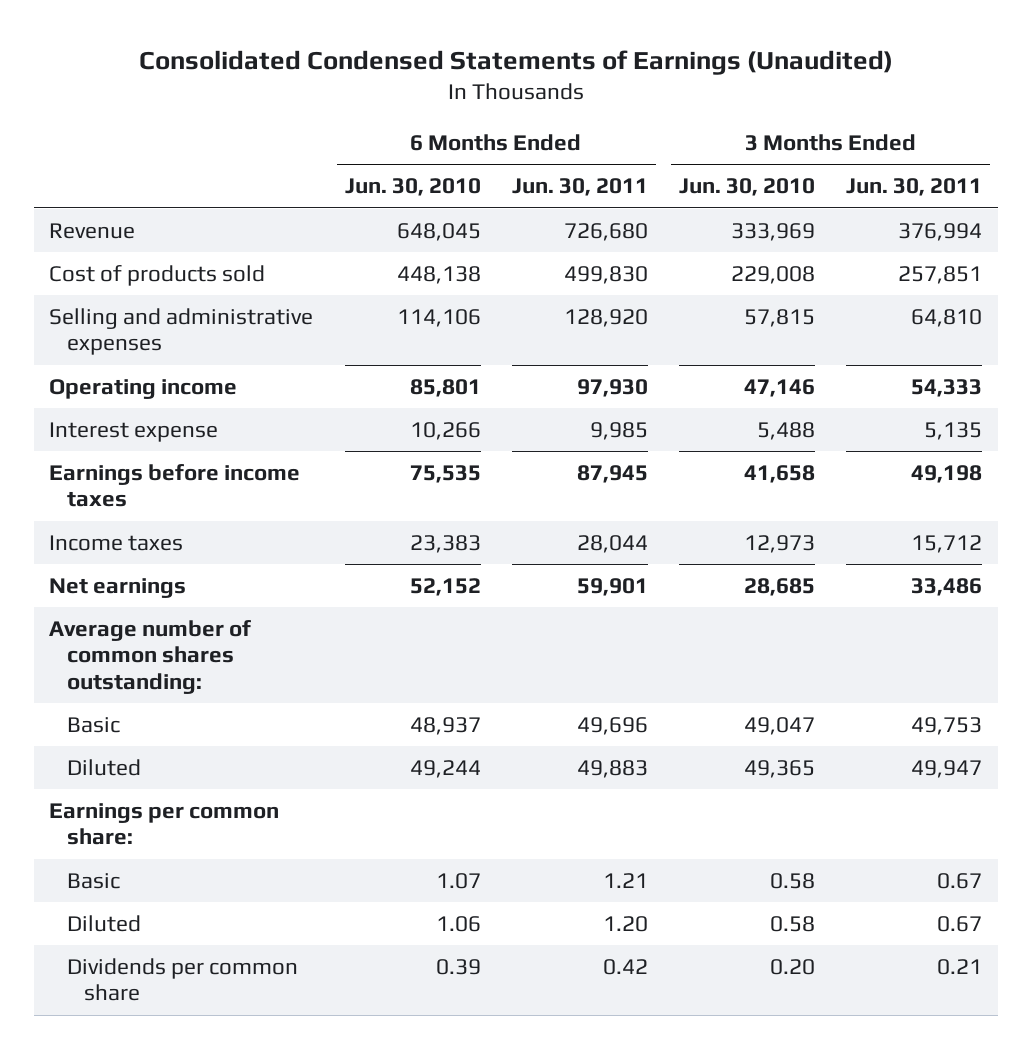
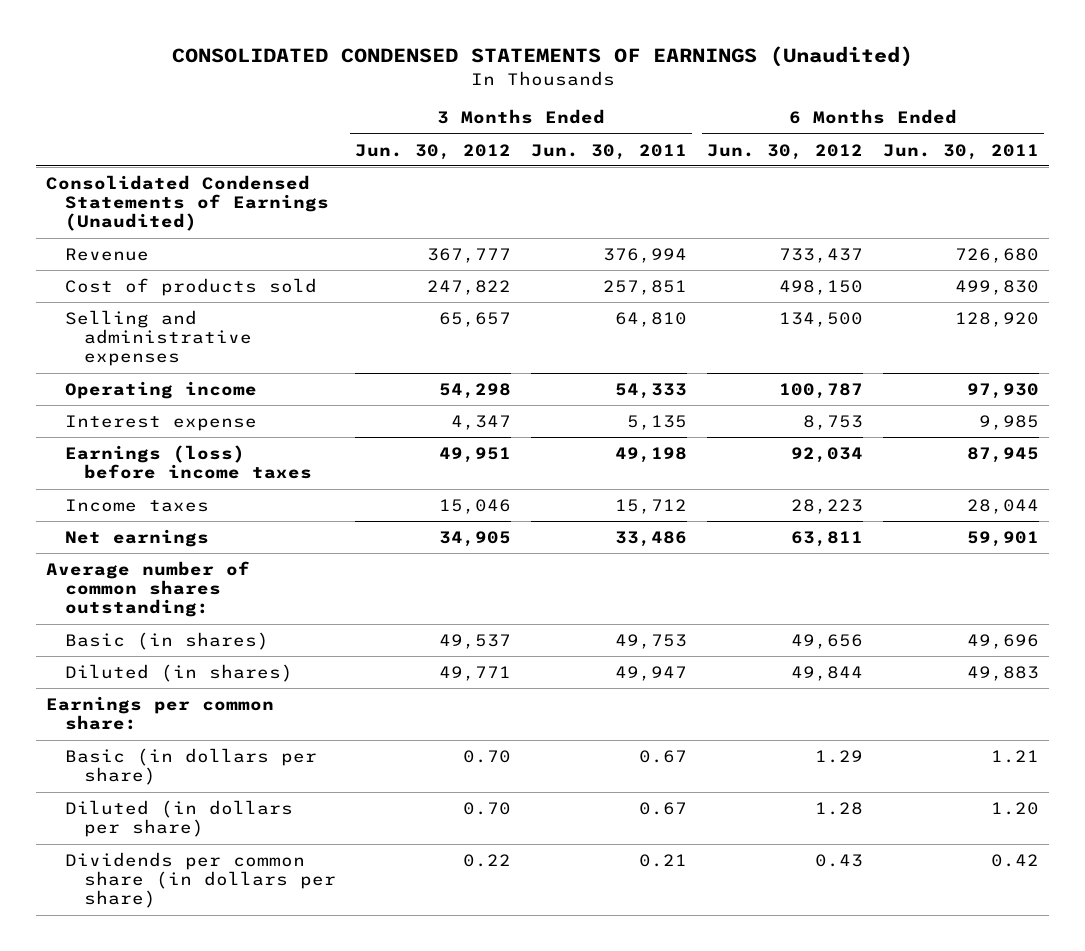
[138,49,893,75] Consolidated Condensed Statements of Earnings (Unaudited) -> [171,46,913,68] CONSOLIDATED CONDENSED STATEMENTS OF EARNINGS (Unaudited)
[344,178,481,197] Jun. 30, 2010 -> none
[679,178,816,197] Jun. 30, 2010 -> none
none -> [355,143,512,160] Jun. 30, 2012
none -> [707,143,864,160] Jun. 30, 2012
none -> [46,174,329,232] Consolidated Condensed Statements of Earnings (Unaudited)
[49,463,301,508] Earnings before income taxes -> [64,444,312,480] Earnings (loss) before income taxes
[66,716,120,733] Basic -> [64,631,269,650] Basic (in shares)
[66,758,141,776] Diluted -> [64,663,293,682] Diluted (in shares)
[66,872,120,889] Basic -> [64,747,317,786] Basic (in dollars per share)
[66,914,141,932] Diluted -> [64,799,293,838] Diluted (in dollars per share)
[66,957,298,1002] Dividends per common share -> [64,851,336,909] Dividends per common share (in dollars per share)

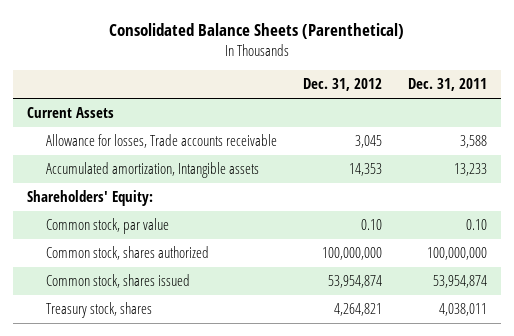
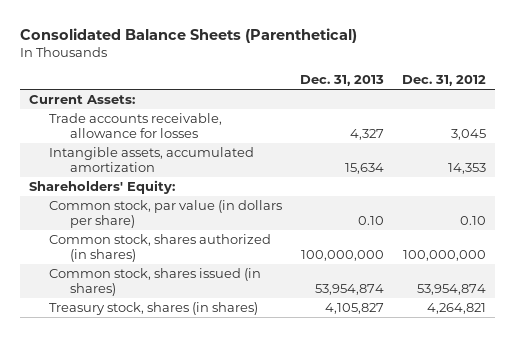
[408,78,488,92] Dec. 31, 2011 -> none
none -> [300,75,385,87] Dec. 31, 2013
[26,107,114,119] Current Assets -> [29,94,136,104] Current Assets:
[45,134,277,149] Allowance for losses, Trade accounts receivable -> [49,112,223,139] Trade accounts receivable, allowance for losses
[45,162,259,179] Accumulated amortization, Intangible assets -> [49,146,255,173] Intangible assets, accumulated amortization
[45,218,169,235] Common stock, par value -> [49,199,283,229] Common stock, par value (in dollars per share)
[45,246,209,261] Common stock, shares authorized -> [49,233,272,263] Common stock, shares authorized (in shares)
[45,274,190,289] Common stock, shares issued -> [49,267,262,297] Common stock, shares issued (in shares)
[45,302,152,319] Treasury stock, shares -> [49,301,259,315] Treasury stock, shares (in shares)

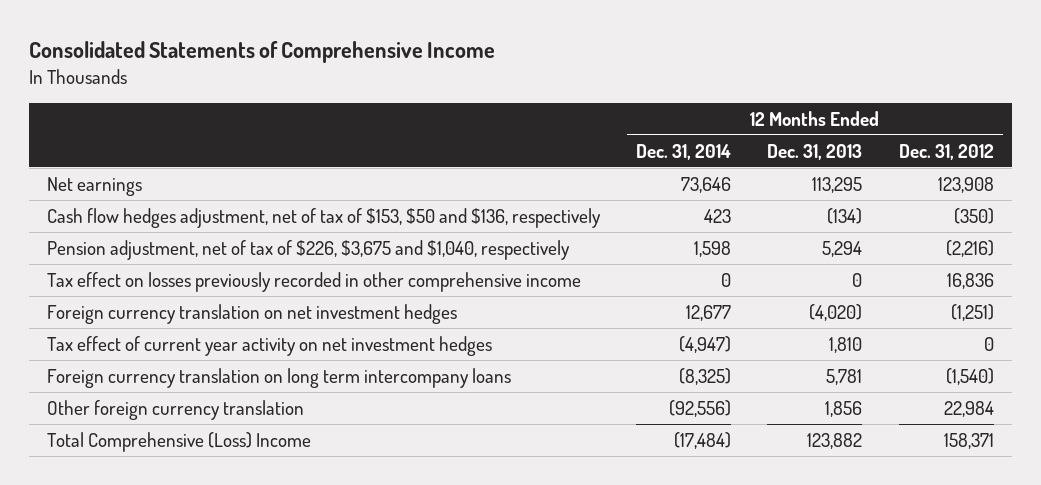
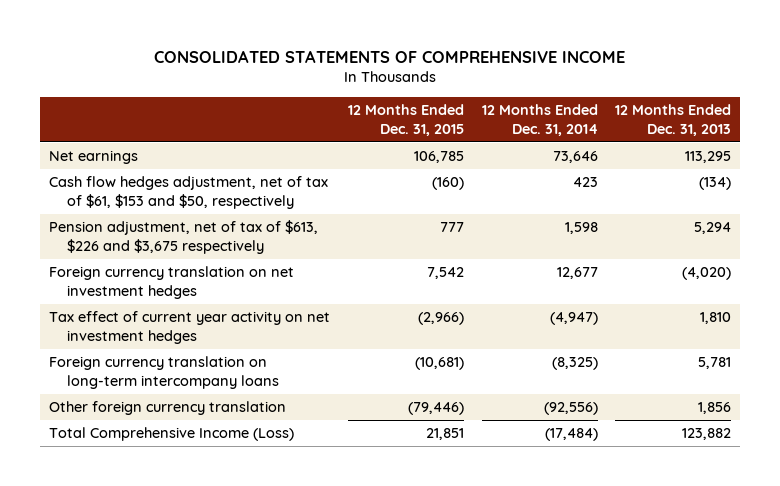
[28,41,495,64] Consolidated Statements of Comprehensive Income -> [154,49,626,63] CONSOLIDATED STATEMENTS OF COMPREHENSIVE INCOME
[898,143,994,160] Dec. 31, 2012 -> none
none -> [347,104,464,136] 12 Months Ended Dec. 31, 2015
[46,271,581,292] Tax effect on losses previously recorded in other comprehensive income -> none
[46,207,601,228] Cash flow hedges adjustment, net of tax of $153, $50 and $136, respectively -> [49,176,329,209] Cash flow hedges adjustment, net of tax of $61, $153 and $50, respectively
[46,239,570,260] Pension adjustment, net of tax of $226, $3,675 and $1,040, respectively -> [49,220,319,254] Pension adjustment, net of tax of $613, $226 and $3,675 respectively
[46,367,511,388] Foreign currency translation on long term intercompany loans -> [49,356,280,389] Foreign currency translation on long-term intercompany loans
[46,431,311,452] Total Comprehensive (Loss) Income -> [49,427,295,442] Total Comprehensive Income (Loss)

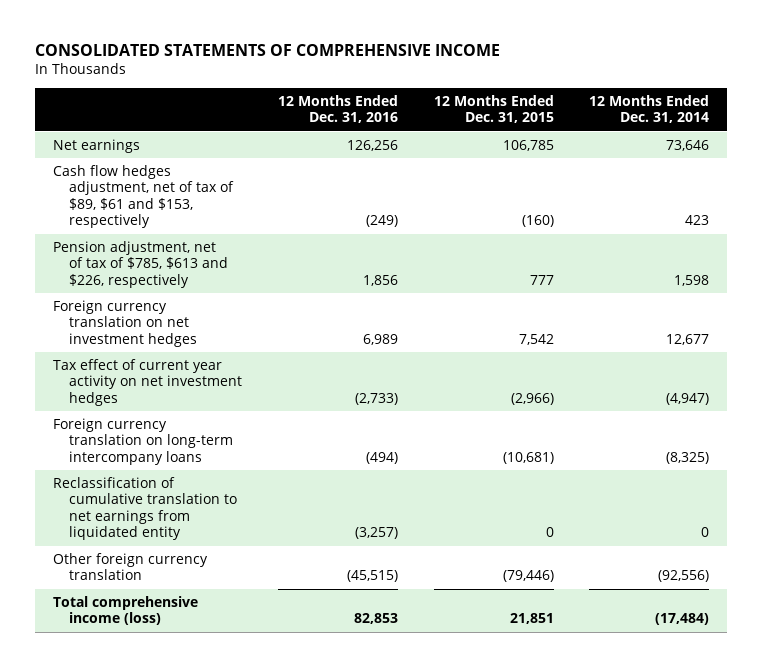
[615,104,732,136] 12 Months Ended Dec. 31, 2013 -> none
none -> [277,94,398,124] 12 Months Ended Dec. 31, 2016
[49,176,329,209] Cash flow hedges adjustment, net of tax of $61, $153 and $50, respectively -> [52,164,235,229] Cash flow hedges adjustment, net of tax of $89, $61 and $153, respectively
[49,220,319,254] Pension adjustment, net of tax of $613, $226 and $3,675 respectively -> [52,240,229,288] Pension adjustment, net of tax of $785, $613 and $226, respectively
none -> [52,476,238,541] Reclassification of cumulative translation to net earnings from liquidated entity
[49,427,295,442] Total Comprehensive Income (Loss) -> [52,595,198,626] Total comprehensive income (loss)

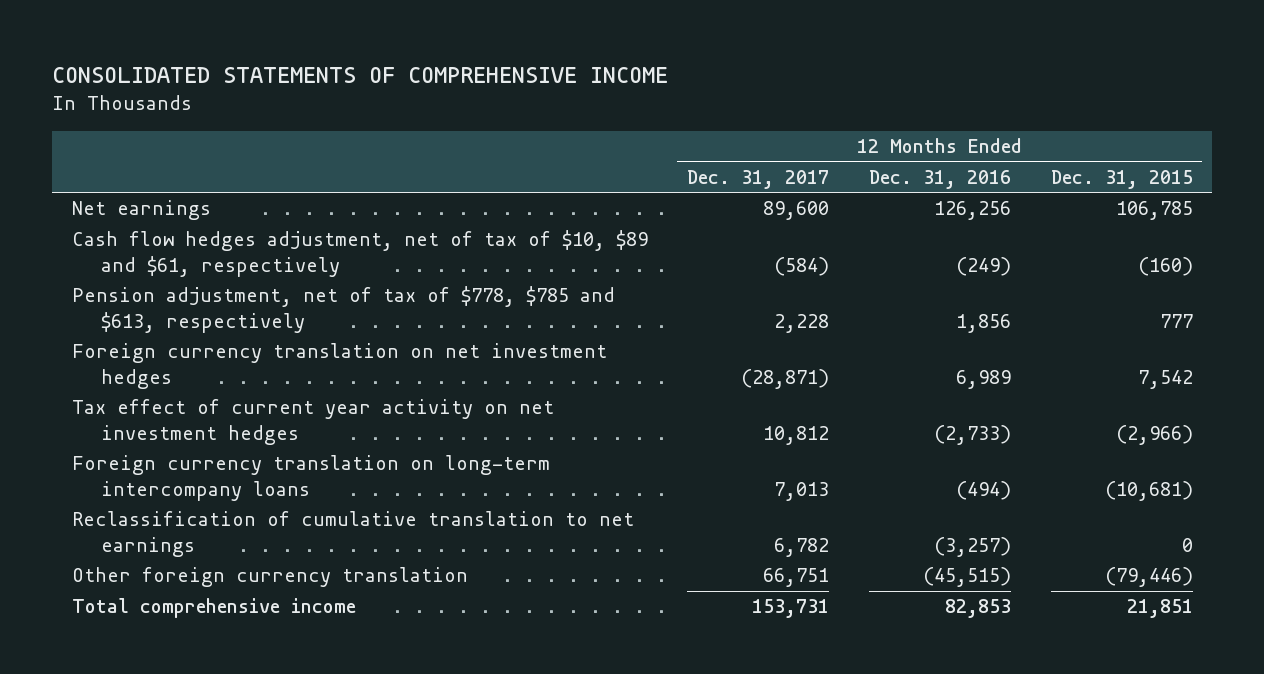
[589,94,710,124] 12 Months Ended Dec. 31, 2014 -> none
none -> [687,169,830,189] Dec. 31, 2017
[52,164,235,229] Cash flow hedges adjustment, net of tax of $89, $61 and $153, respectively -> [71,230,648,277] Cash flow hedges adjustment, net of tax of $10, $89 and $61, respectively
[52,240,229,288] Pension adjustment, net of tax of $785, $613 and $226, respectively -> [71,286,615,333] Pension adjustment, net of tax of $778, $785 and $613, respectively
[52,476,238,541] Reclassification of cumulative translation to net earnings from liquidated entity -> [71,511,634,557] Reclassification of cumulative translation to net earnings
[52,595,198,626] Total comprehensive income (loss) -> [71,598,356,619] Total comprehensive income

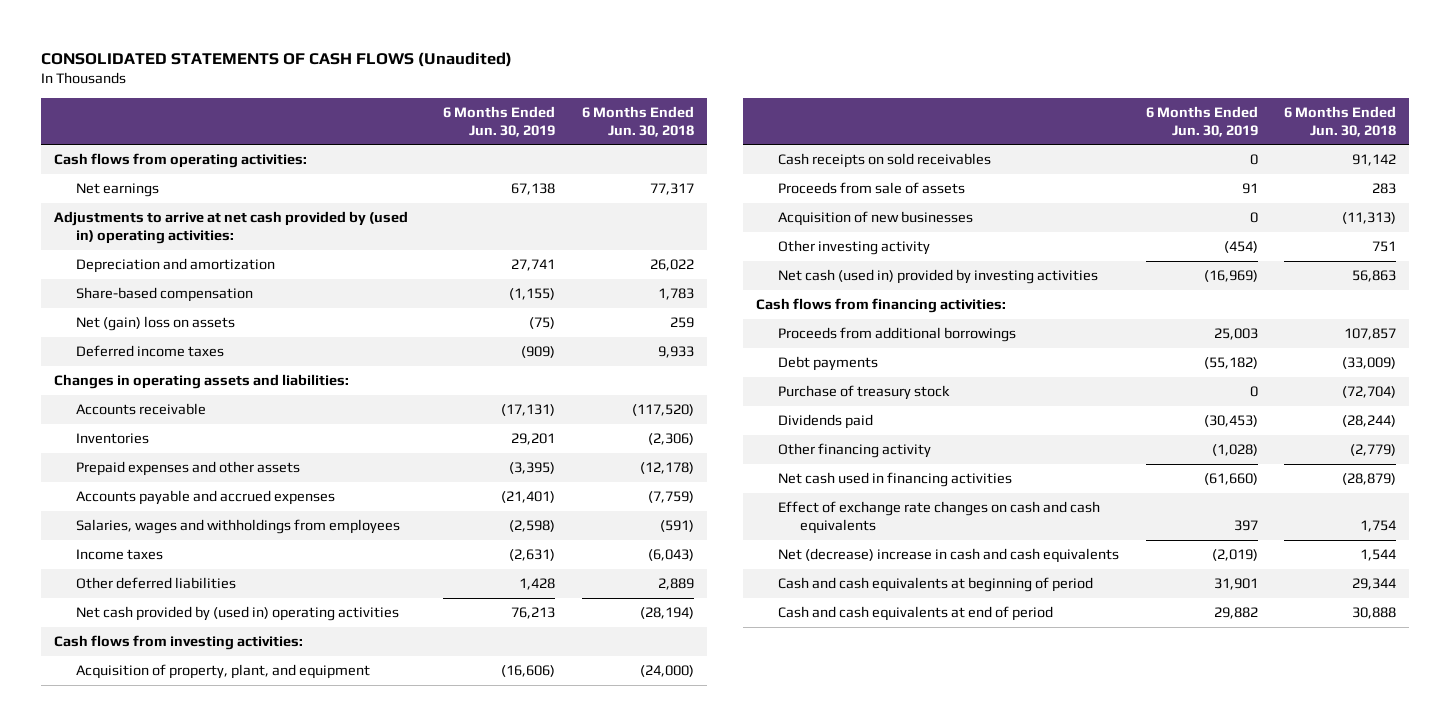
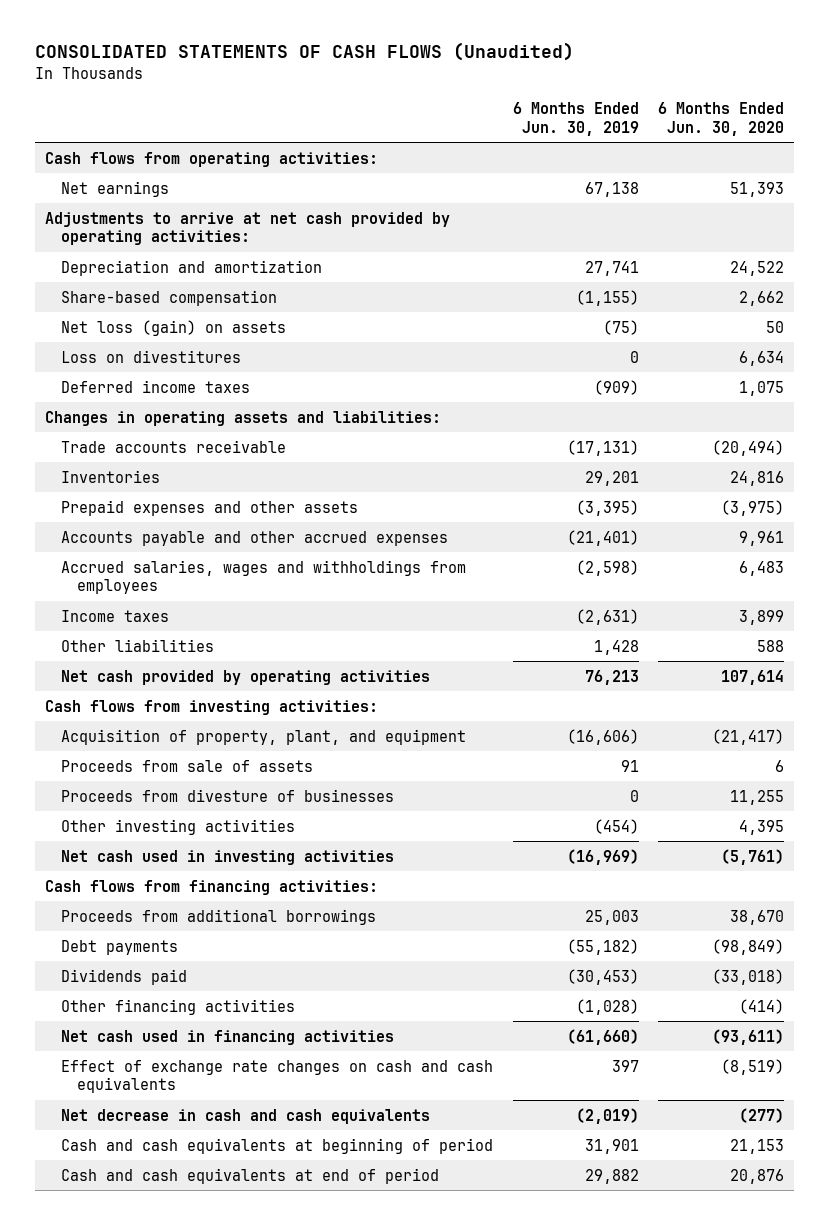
[581,105,694,137] 6 Months Ended Jun. 30, 2018 -> none
none -> [658,102,785,136] 6 Months Ended Jun. 30, 2020
[54,210,409,245] Adjustments to arrive at net cash provided by (used in) operating activities: -> [44,211,450,246] Adjustments to arrive at net cash provided by operating activities:
[76,315,236,331] Net (gain) loss on assets -> [60,319,286,336] Net loss (gain) on assets
none -> [60,349,241,363] Loss on divestitures
[76,402,207,415] Accounts receivable -> [60,439,286,453] Trade accounts receivable
[76,489,336,505] Accounts payable and accrued expenses -> [60,530,448,546] Accounts payable and other accrued expenses
[76,518,401,534] Salaries, wages and withholdings from employees -> [60,559,466,595] Accrued salaries, wages and withholdings from employees
[76,576,237,589] Other deferred liabilities -> [60,638,214,652] Other liabilities
[76,605,400,621] Net cash provided by (used in) operating activities -> [60,669,430,685] Net cash provided by operating activities
[778,152,992,168] Cash receipts on sold receivables -> none
[778,210,974,226] Acquisition of new businesses -> none
none -> [60,788,394,802] Proceeds from divesture of businesses
[778,239,931,255] Other investing activity -> [60,818,295,835] Other investing activities
[778,268,1099,284] Net cash (used in) provided by investing activities -> [60,849,394,865] Net cash used in investing activities
[778,384,951,400] Purchase of treasury stock -> none
[778,442,932,458] Other financing activity -> [60,998,295,1015] Other financing activities
[778,547,1120,563] Net (decrease) increase in cash and cash equivalents -> [60,1108,430,1124] Net decrease in cash and cash equivalents

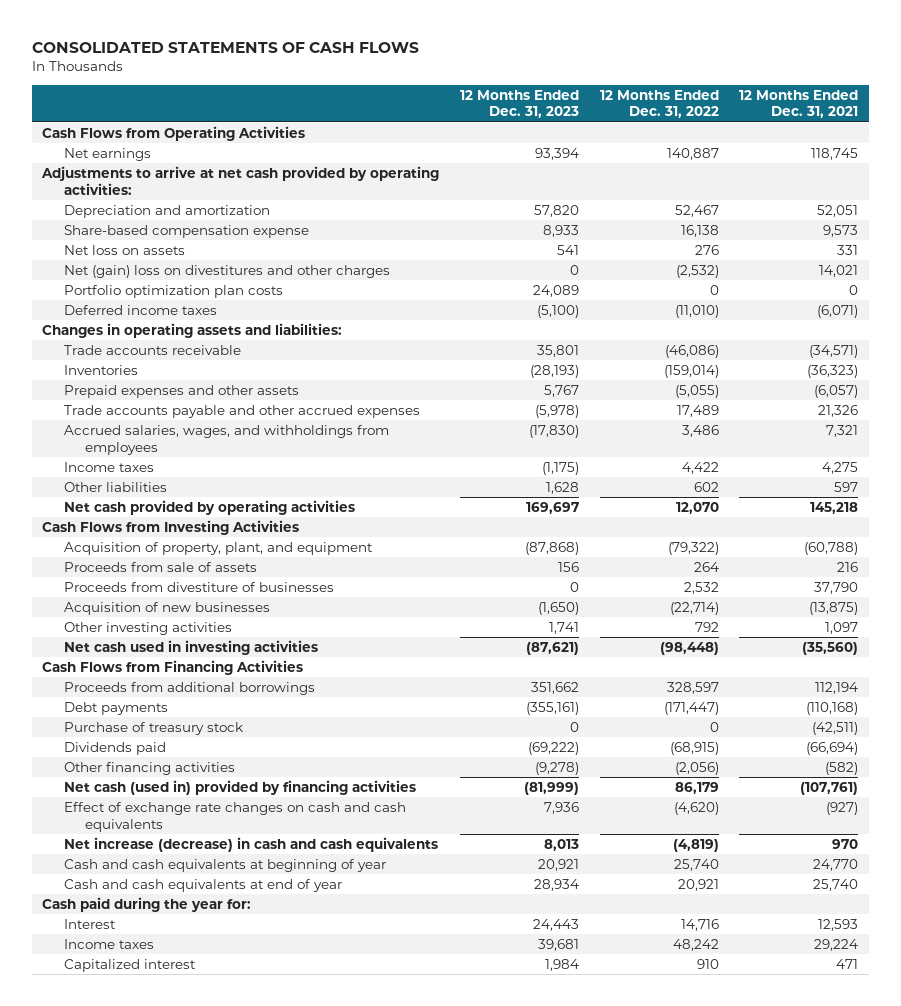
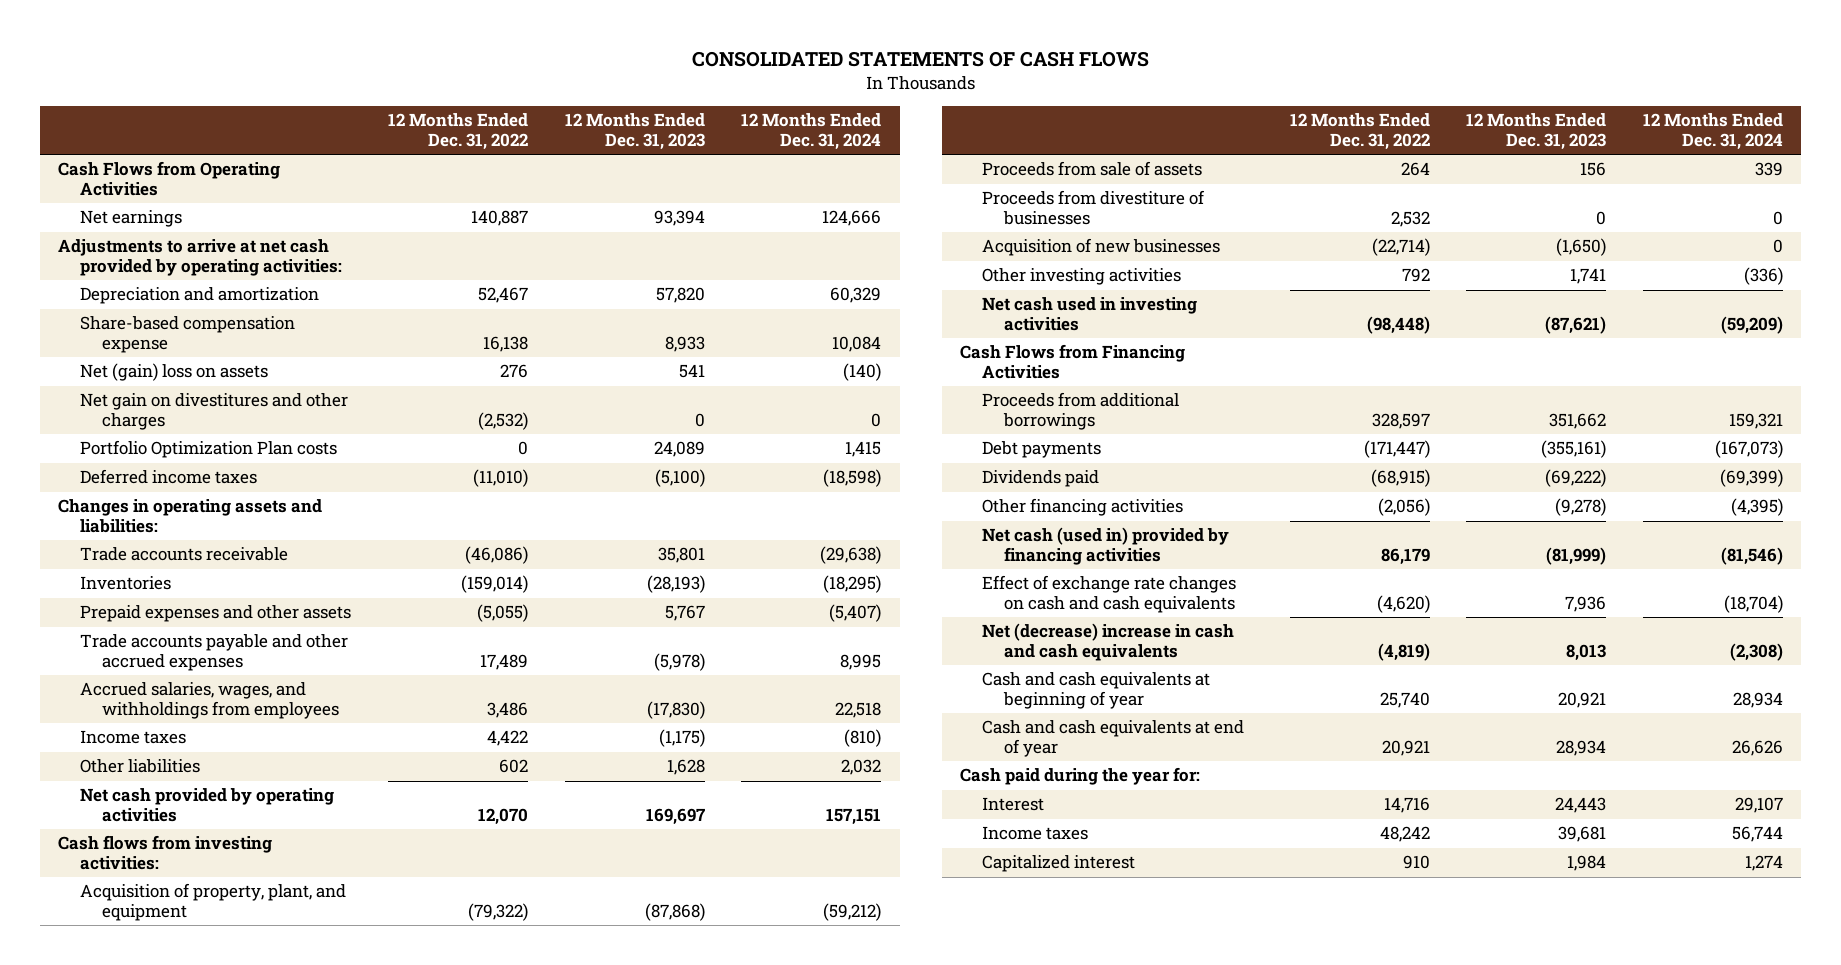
[739,89,859,119] 12 Months Ended Dec. 31, 2021 -> none
none -> [741,113,882,151] 12 Months Ended Dec. 31, 2024
[63,244,185,255] Net loss on assets -> [80,363,269,382] Net (gain) loss on assets
[63,264,390,278] Net (gain) loss on divestitures and other charges -> [80,393,349,431] Net gain on divestitures and other charges
[63,284,283,298] Portfolio optimization plan costs -> [80,440,338,459] Portfolio Optimization Plan costs
[42,519,300,535] Cash Flows from Investing Activities -> [58,835,273,871] Cash flows from investing activities:
[63,721,243,735] Purchase of treasury stock -> none
[63,836,438,852] Net increase (decrease) in cash and cash equivalents -> [982,623,1235,662] Net (decrease) increase in cash and cash equivalents

